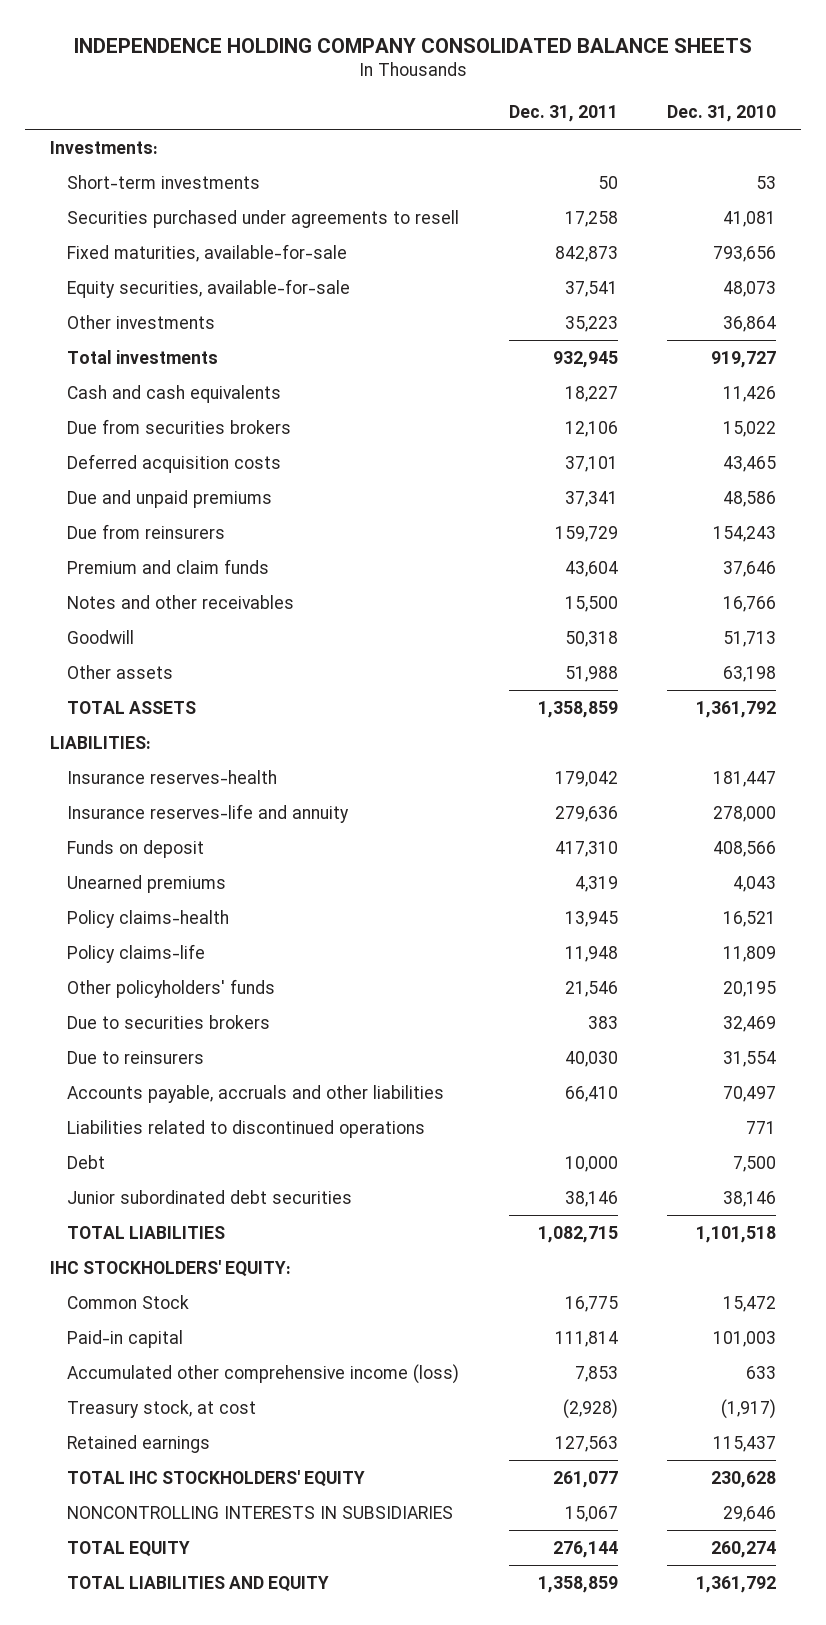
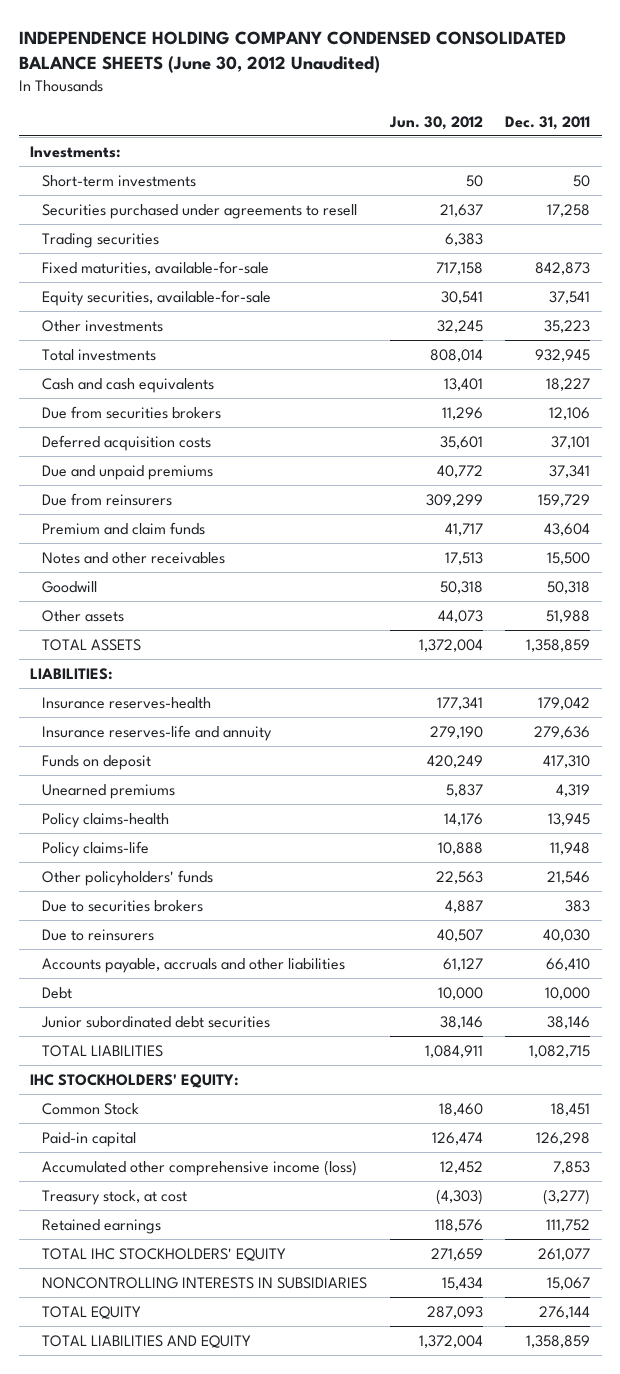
[74,37,753,53] INDEPENDENCE HOLDING COMPANY CONSOLIDATED BALANCE SHEETS -> [18,30,566,73] INDEPENDENCE HOLDING COMPANY CONDENSED CONSOLIDATED BALANCE SHEETS (June 30, 2012 Unaudited)
[667,104,777,122] Dec. 31, 2010 -> none
none -> [388,115,483,130] Jun. 30, 2012
none -> [41,232,159,248] Trading securities
[66,1119,425,1138] Liabilities related to discontinued operations -> none
[564,1295,618,1312] 16,775 -> [551,1102,591,1116] 18,451
[554,1330,618,1347] 111,814 -> [536,1131,591,1145] 126,298
[562,1398,618,1419] (2,928) -> [543,1188,591,1205] (3,277)
[554,1435,618,1452] 127,563 -> [546,1218,591,1232] 111,752

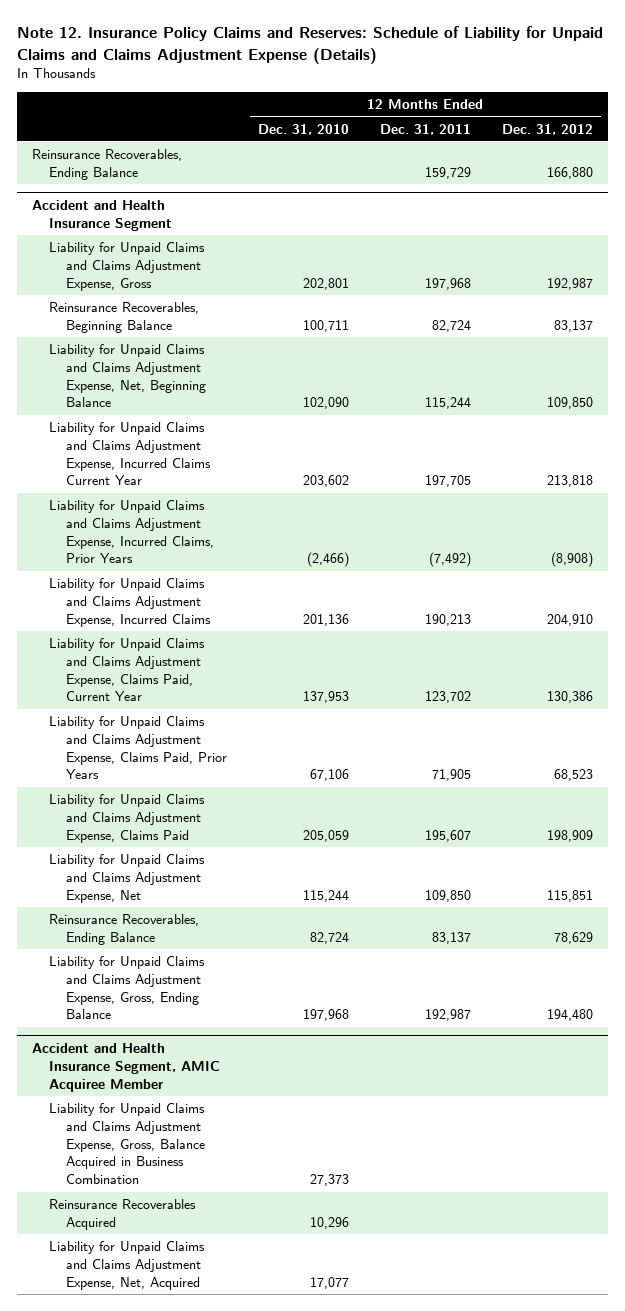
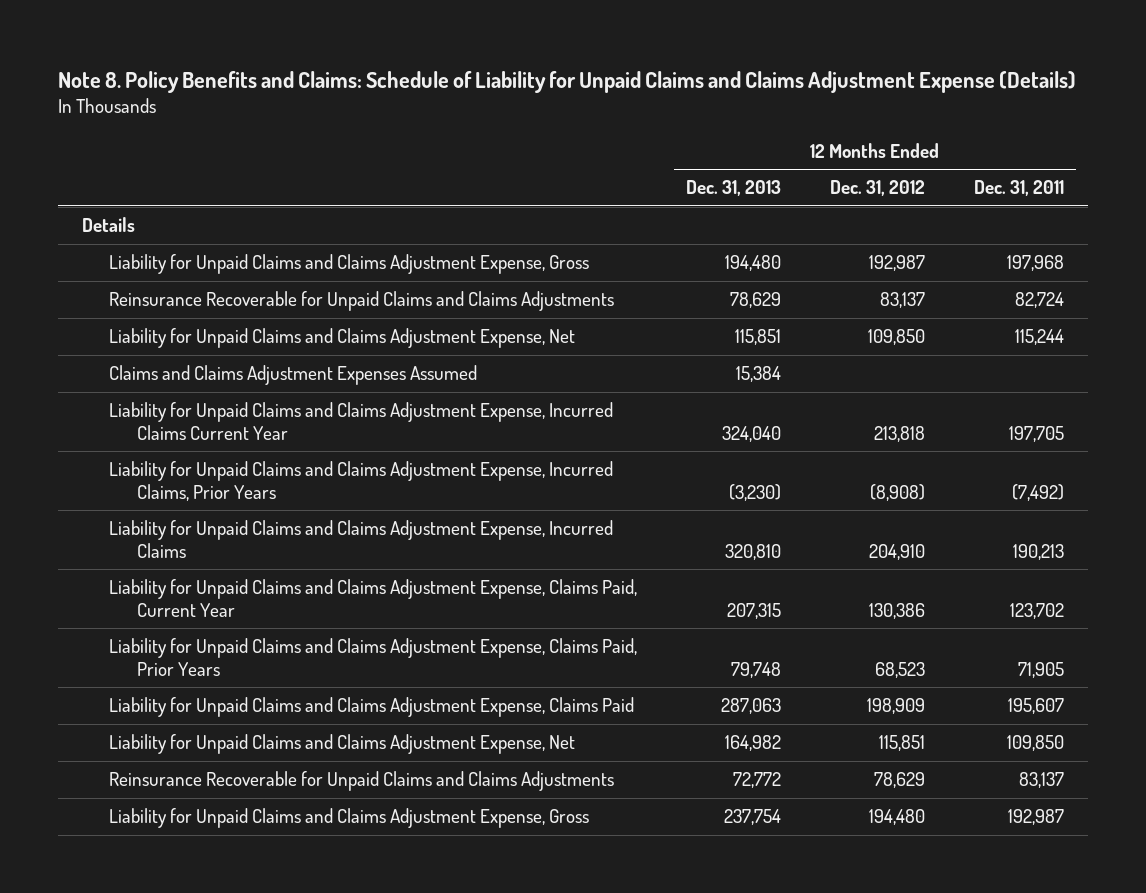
[16,26,603,64] Note 12. Insurance Policy Claims and Reserves: Schedule of Liability for Unpaid Claims and Claims Adjustment Expense (Details) -> [57,70,1076,93] Note 8. Policy Benefits and Claims: Schedule of Liability for Unpaid Claims and Claims Adjustment Expense (Details)
[258,123,350,135] Dec. 31, 2010 -> none
none -> [686,180,782,197] Dec. 31, 2013
[32,149,183,180] Reinsurance Recoverables, Ending Balance -> none
[32,199,173,231] Accident and Health Insurance Segment -> none
none -> [82,217,136,233] Details
[49,302,200,333] Reinsurance Recoverables, Beginning Balance -> [109,291,615,312] Reinsurance Recoverable for Unpaid Claims and Claims Adjustments
[49,344,207,408] Liability for Unpaid Claims and Claims Adjustment Expense, Net, Beginning Balance -> [109,328,576,349] Liability for Unpaid Claims and Claims Adjustment Expense, Net
none -> [109,365,478,386] Claims and Claims Adjustment Expenses Assumed
[32,1042,221,1092] Accident and Health Insurance Segment, AMIC Acquiree Member -> none
[49,1103,206,1185] Liability for Unpaid Claims and Claims Adjustment Expense, Gross, Balance Acquired in Business Combination -> none
[49,1199,197,1230] Reinsurance Recoverables Acquired -> none
[49,1241,206,1290] Liability for Unpaid Claims and Claims Adjustment Expense, Net, Acquired -> none
[49,914,200,945] Reinsurance Recoverables, Ending Balance -> [109,771,615,792] Reinsurance Recoverable for Unpaid Claims and Claims Adjustments
[49,956,206,1020] Liability for Unpaid Claims and Claims Adjustment Expense, Gross, Ending Balance -> [109,808,590,829] Liability for Unpaid Claims and Claims Adjustment Expense, Gross

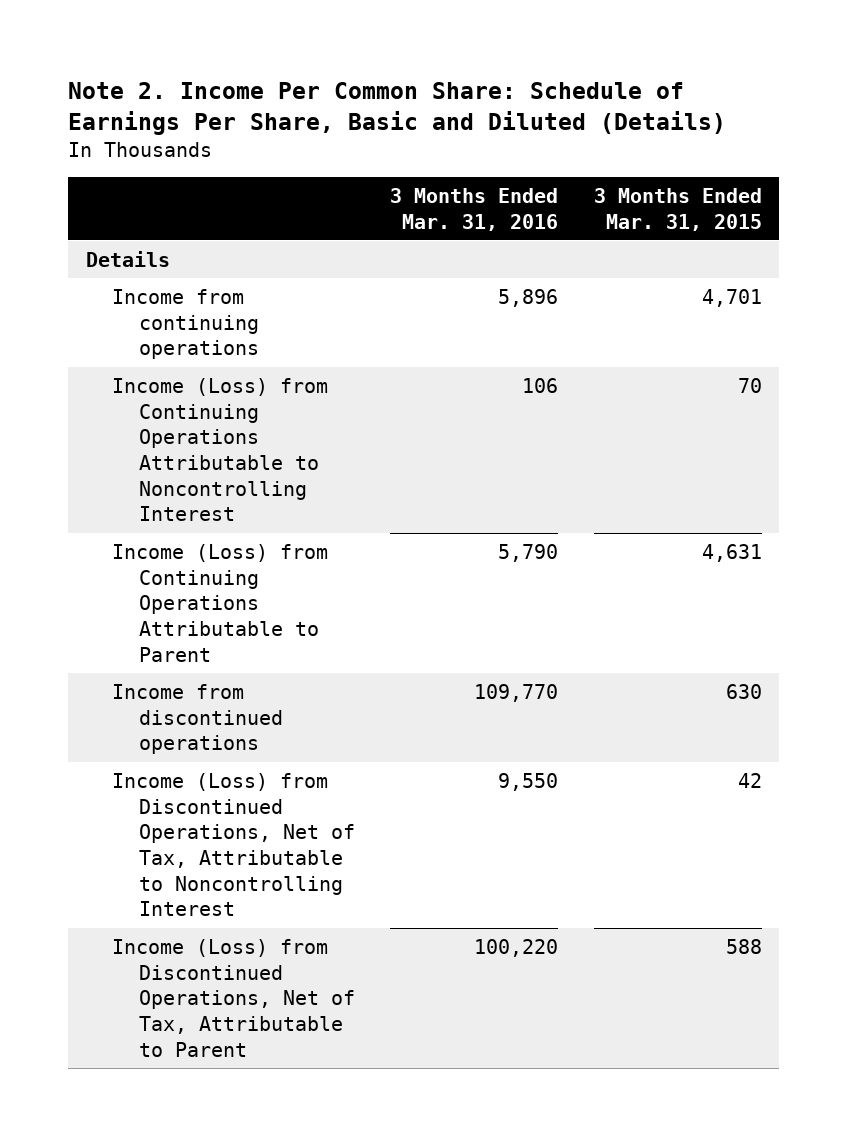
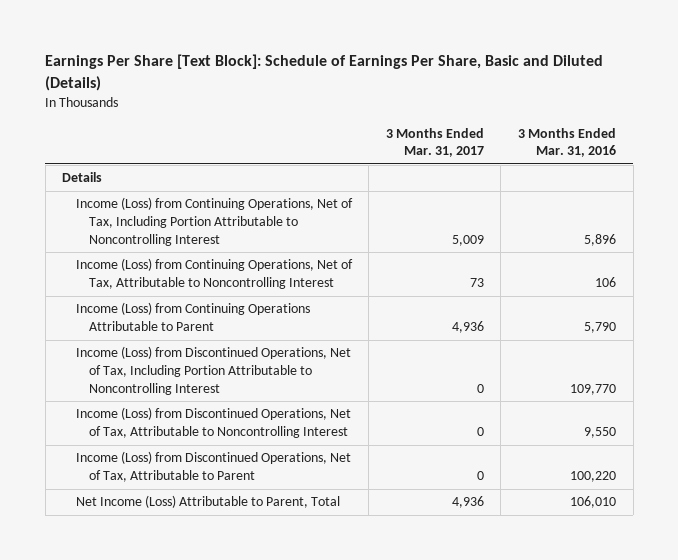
[68,82,727,136] Note 2. Income Per Common Share: Schedule of Earnings Per Share, Basic and Diluted (Details) -> [45,54,604,91] Earnings Per Share [Text Block]: Schedule of Earnings Per Share, Basic and Diluted (Details)
[593,187,762,231] 3 Months Ended Mar. 31, 2015 -> none
none -> [385,127,484,158] 3 Months Ended Mar. 31, 2017
[112,288,259,360] Income from continuing operations -> [75,197,353,246] Income (Loss) from Continuing Operations, Net of Tax, Including Portion Attributable to Noncontrolling Interest
[112,377,329,522] Income (Loss) from Continuing Operations Attributable to Noncontrolling Interest -> [75,258,353,290] Income (Loss) from Continuing Operations, Net of Tax, Attributable to Noncontrolling Interest
[112,683,283,755] Income from discontinued operations -> [75,346,351,395] Income (Loss) from Discontinued Operations, Net of Tax, Including Portion Attributable to Noncontrolling Interest
none -> [75,495,340,509] Net Income (Loss) Attributable to Parent, Total

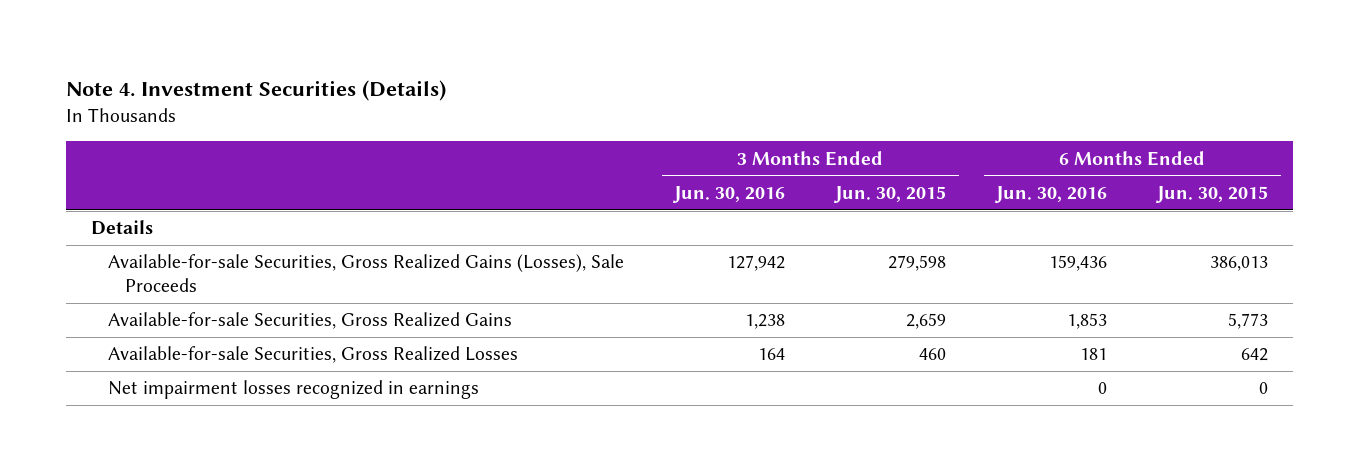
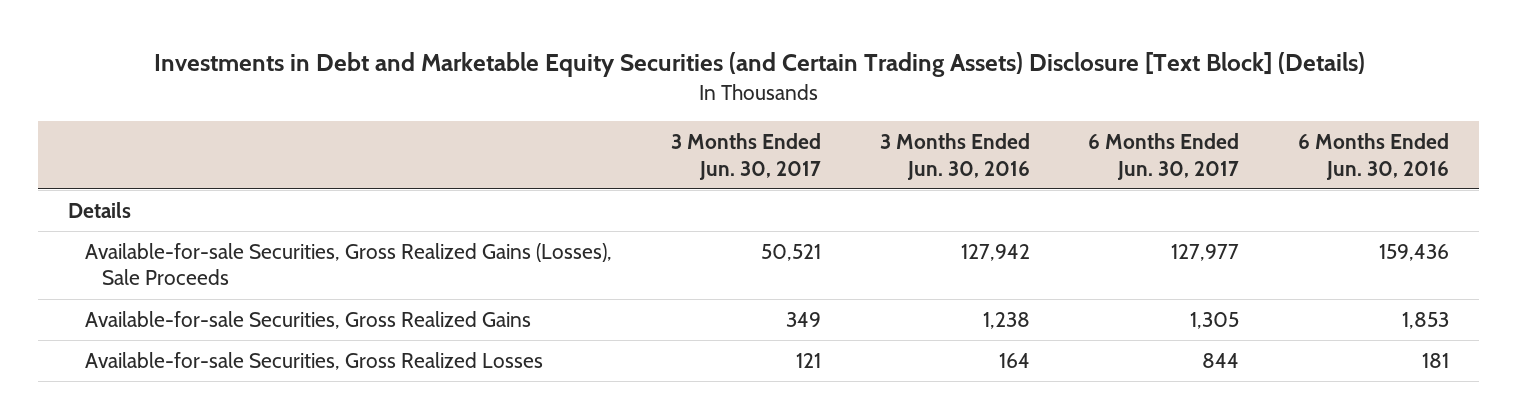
[65,79,446,101] Note 4. Investment Securities (Details) -> [153,52,1365,78] Investments in Debt and Marketable Equity Securities (and Certain Trading Assets) Disclosure [Text Block] (Details)
[834,186,947,204] Jun. 30, 2015 -> none
[1156,186,1269,204] Jun. 30, 2015 -> none
none -> [670,133,821,180] 3 Months Ended Jun. 30, 2017
none -> [1088,133,1240,180] 6 Months Ended Jun. 30, 2017
[108,380,480,400] Net impairment losses recognized in earnings -> none

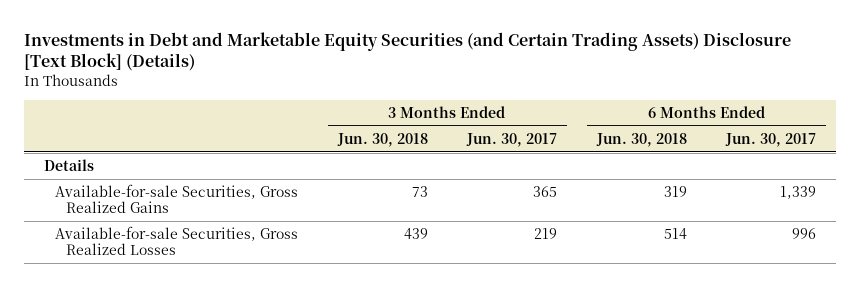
[879,133,1030,180] 3 Months Ended Jun. 30, 2016 -> none
[1298,133,1450,180] 6 Months Ended Jun. 30, 2016 -> none
none -> [336,132,428,147] Jun. 30, 2018
none -> [595,132,687,147] Jun. 30, 2018
[85,243,613,286] Available-for-sale Securities, Gross Realized Gains (Losses), Sale Proceeds -> none
[785,312,821,328] 349 -> [533,186,558,198] 365
[1190,312,1240,330] 1,305 -> [780,186,817,200] 1,339
[795,353,821,369] 121 -> [534,228,558,240] 219
[1202,353,1240,369] 844 -> [792,228,817,240] 996

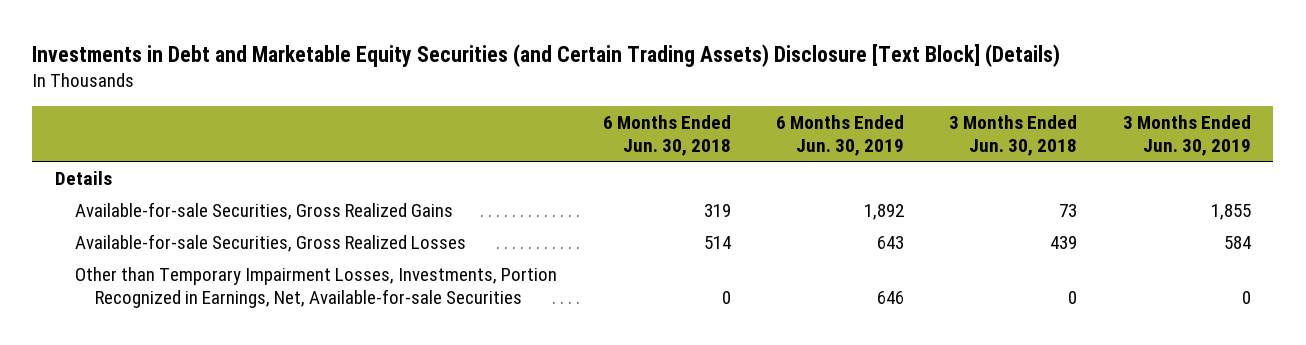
[466,132,558,147] Jun. 30, 2017 -> none
[725,132,817,147] Jun. 30, 2017 -> none
none -> [775,114,904,157] 6 Months Ended Jun. 30, 2019
none -> [1122,114,1251,157] 3 Months Ended Jun. 30, 2019
none -> [75,266,558,308] Other than Temporary Impairment Losses, Investments, Portion Recognized in Earnings, Net, Available-for-sale Securities

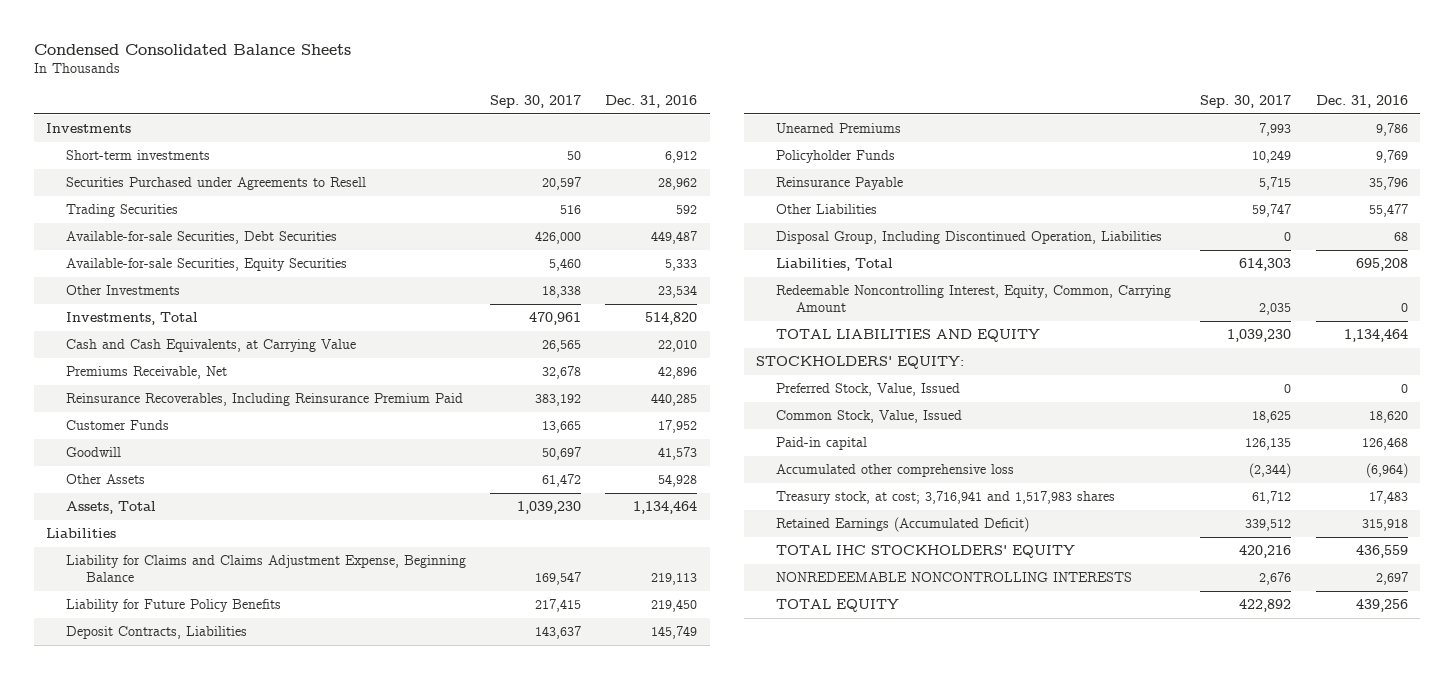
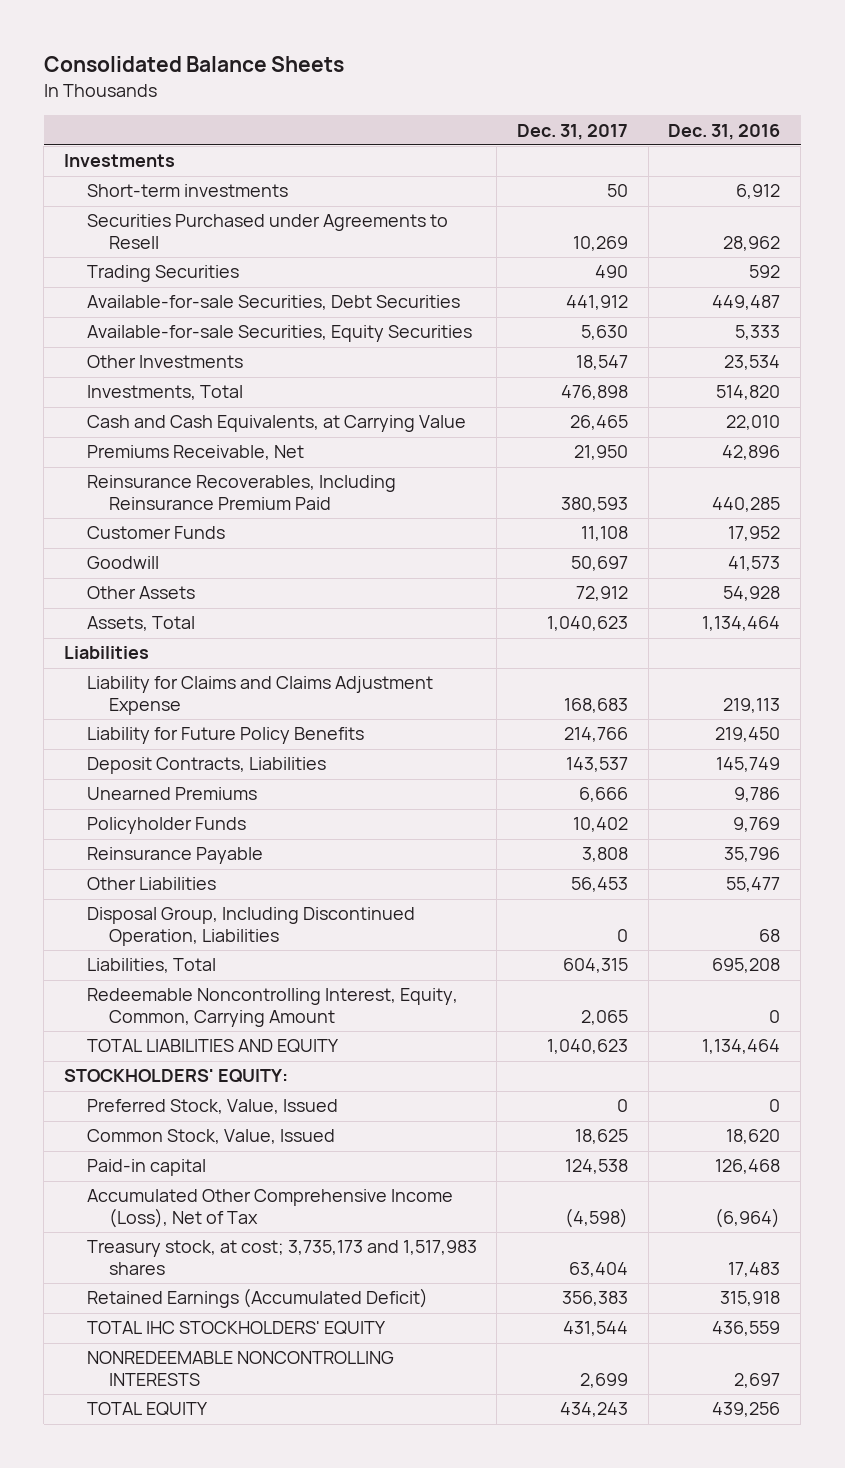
[33,43,351,55] Condensed Consolidated Balance Sheets -> [43,56,344,73] Consolidated Balance Sheets
[490,94,582,108] Sep. 30, 2017 -> none
none -> [517,123,629,140] Dec. 31, 2017
[65,555,466,583] Liability for Claims and Claims Adjustment Expense, Beginning Balance -> [86,676,433,715] Liability for Claims and Claims Adjustment Expense
[776,464,1015,478] Accumulated other comprehensive loss -> [86,1189,453,1228] Accumulated Other Comprehensive Income (Loss), Net of Tax
[776,491,1116,505] Treasury stock, at cost; 3,716,941 and 1,517,983 shares -> [86,1240,477,1275] Treasury stock, at cost; 3,735,173 and 1,517,983 shares

